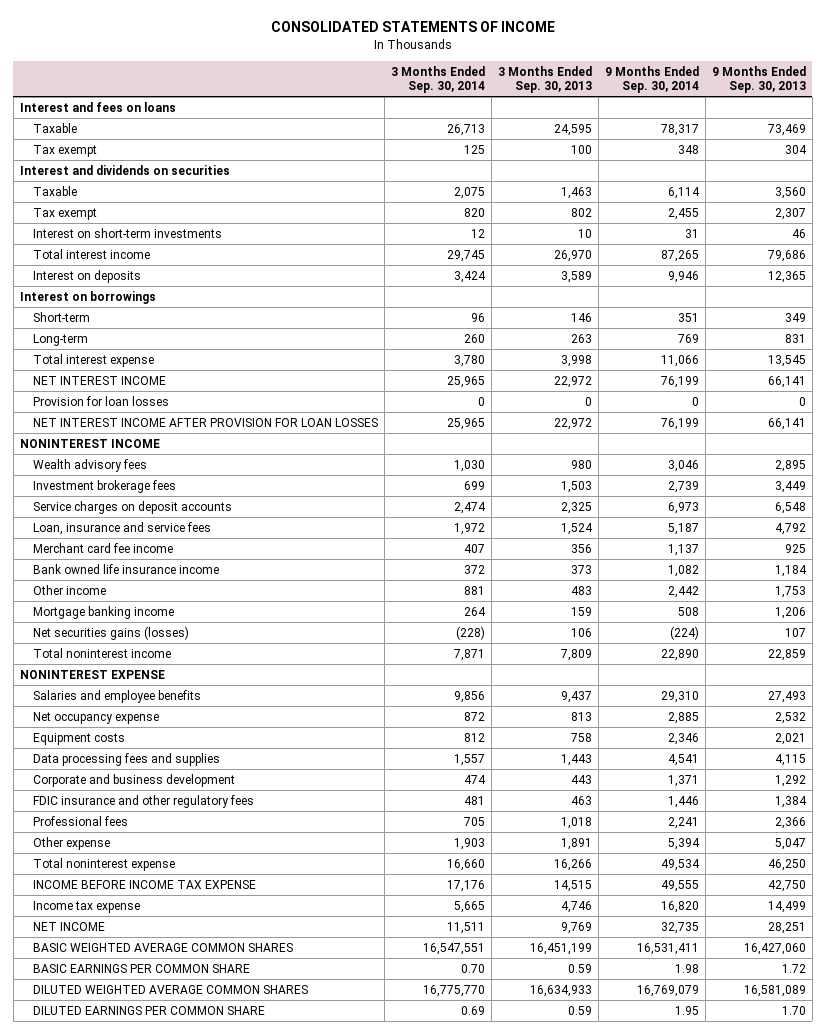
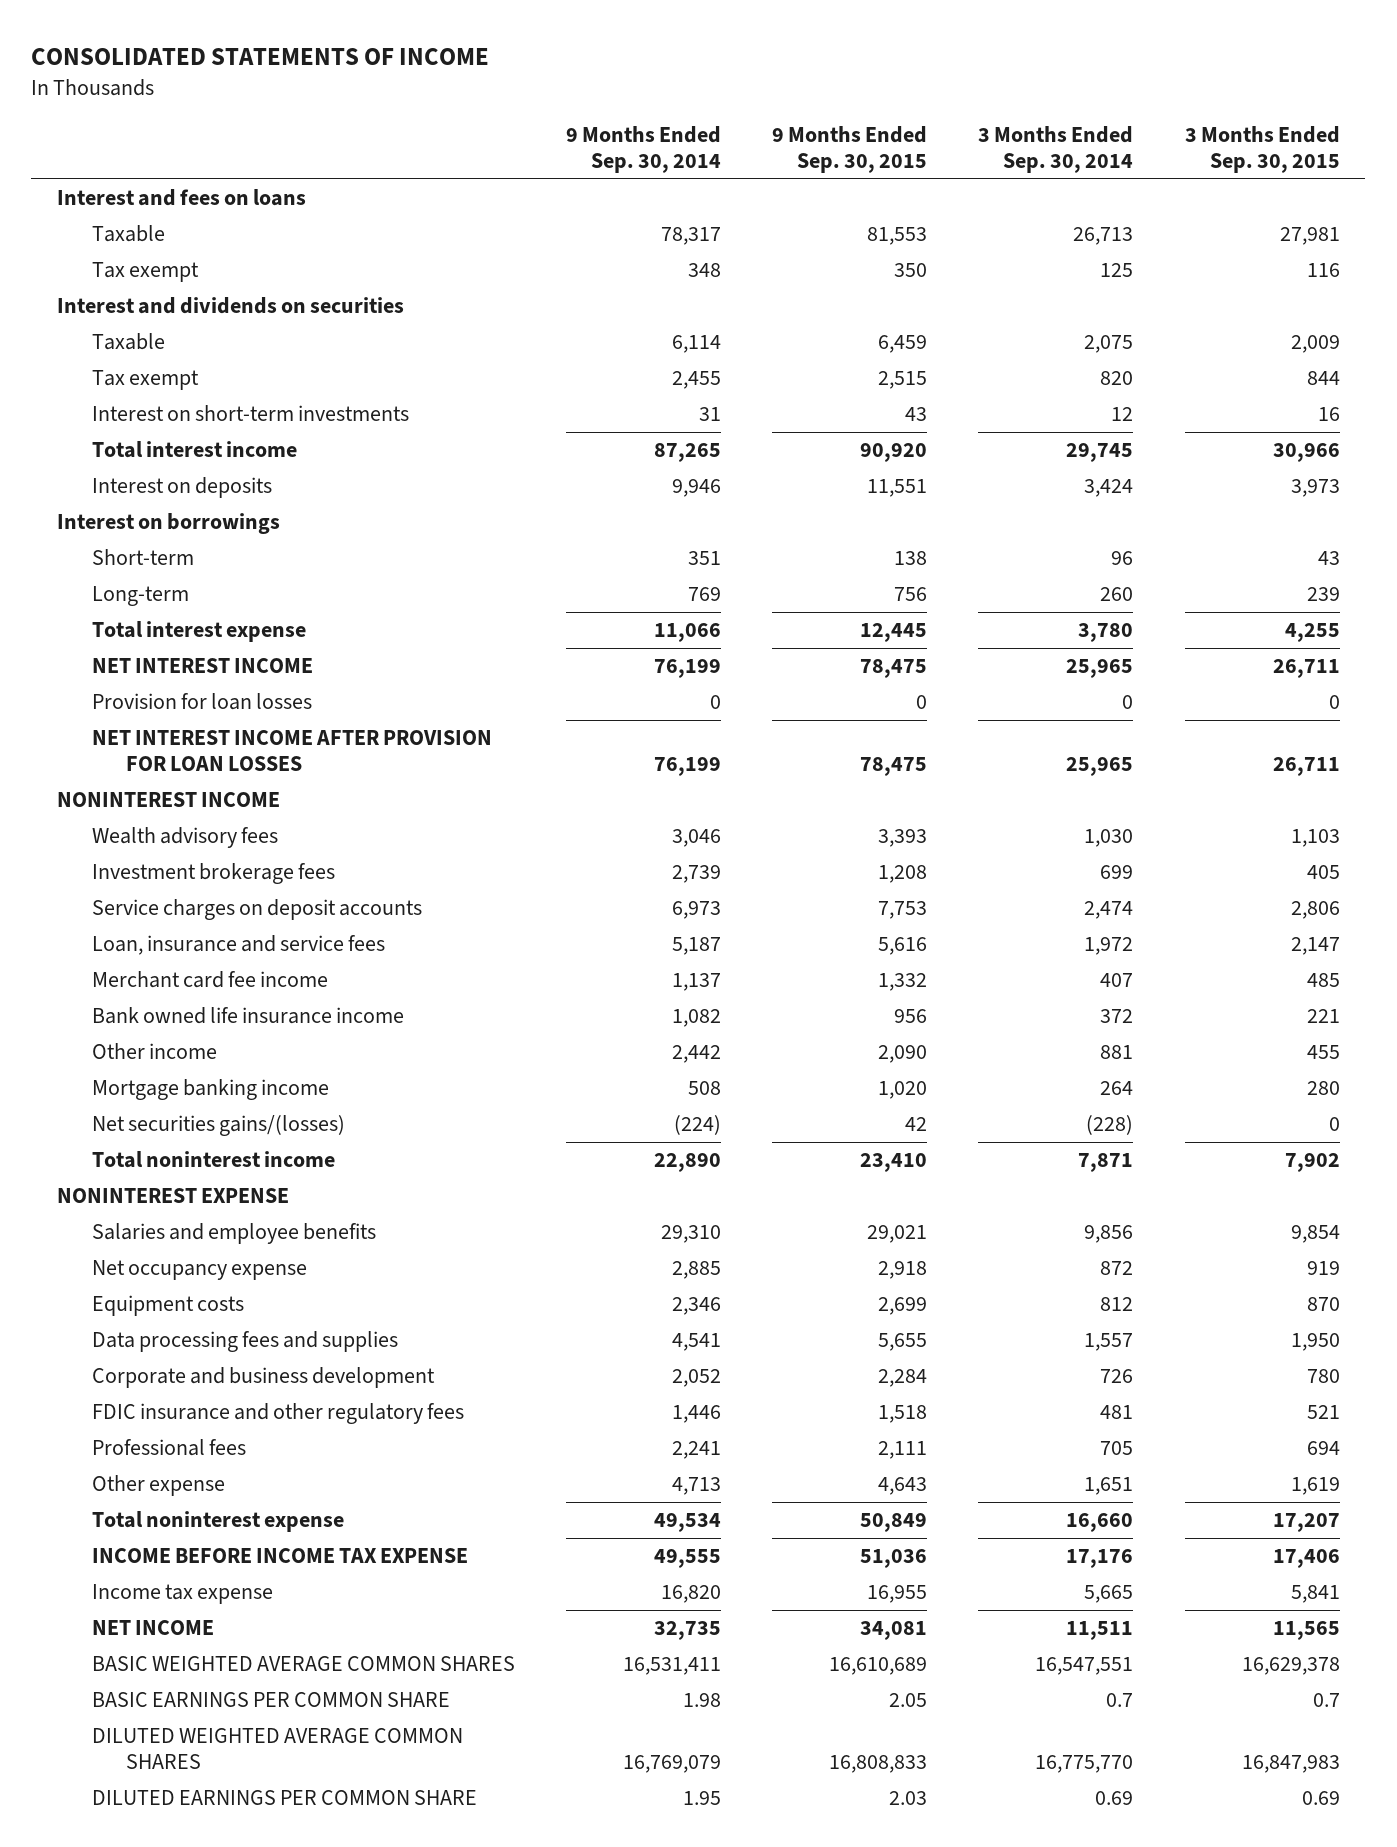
[497,65,592,94] 3 Months Ended Sep. 30, 2013 -> none
[711,65,806,94] 9 Months Ended Sep. 30, 2013 -> none
none -> [772,125,928,173] 9 Months Ended Sep. 30, 2015
none -> [1184,125,1340,173] 3 Months Ended Sep. 30, 2015
[33,625,190,640] Net securities gains (losses) -> [91,1115,345,1137] Net securities gains/(losses)
[464,774,487,784] 474 -> [1100,1369,1134,1384] 726
[667,774,699,787] 1,371 -> [671,1369,721,1388] 2,052
[454,837,486,850] 1,903 -> [1084,1477,1134,1496] 1,651
[667,837,700,850] 5,394 -> [671,1477,721,1496] 4,713
[461,963,486,973] 0.70 -> [1106,1693,1134,1708] 0.7

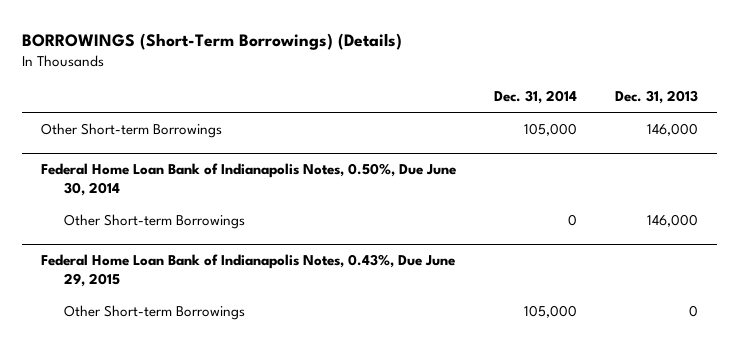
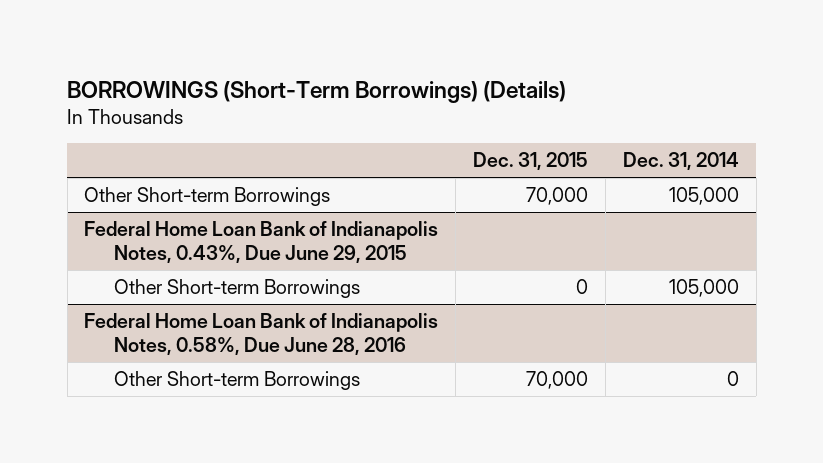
[614,90,698,105] Dec. 31, 2013 -> none
none -> [473,152,589,171] Dec. 31, 2015
[41,163,457,197] Federal Home Loan Bank of Indianapolis Notes, 0.50%, Due June 30, 2014 -> none
[63,213,245,229] Other Short-term Borrowings -> none
none -> [84,312,439,356] Federal Home Loan Bank of Indianapolis Notes, 0.58%, Due June 28, 2016
none -> [114,370,361,390] Other Short-term Borrowings

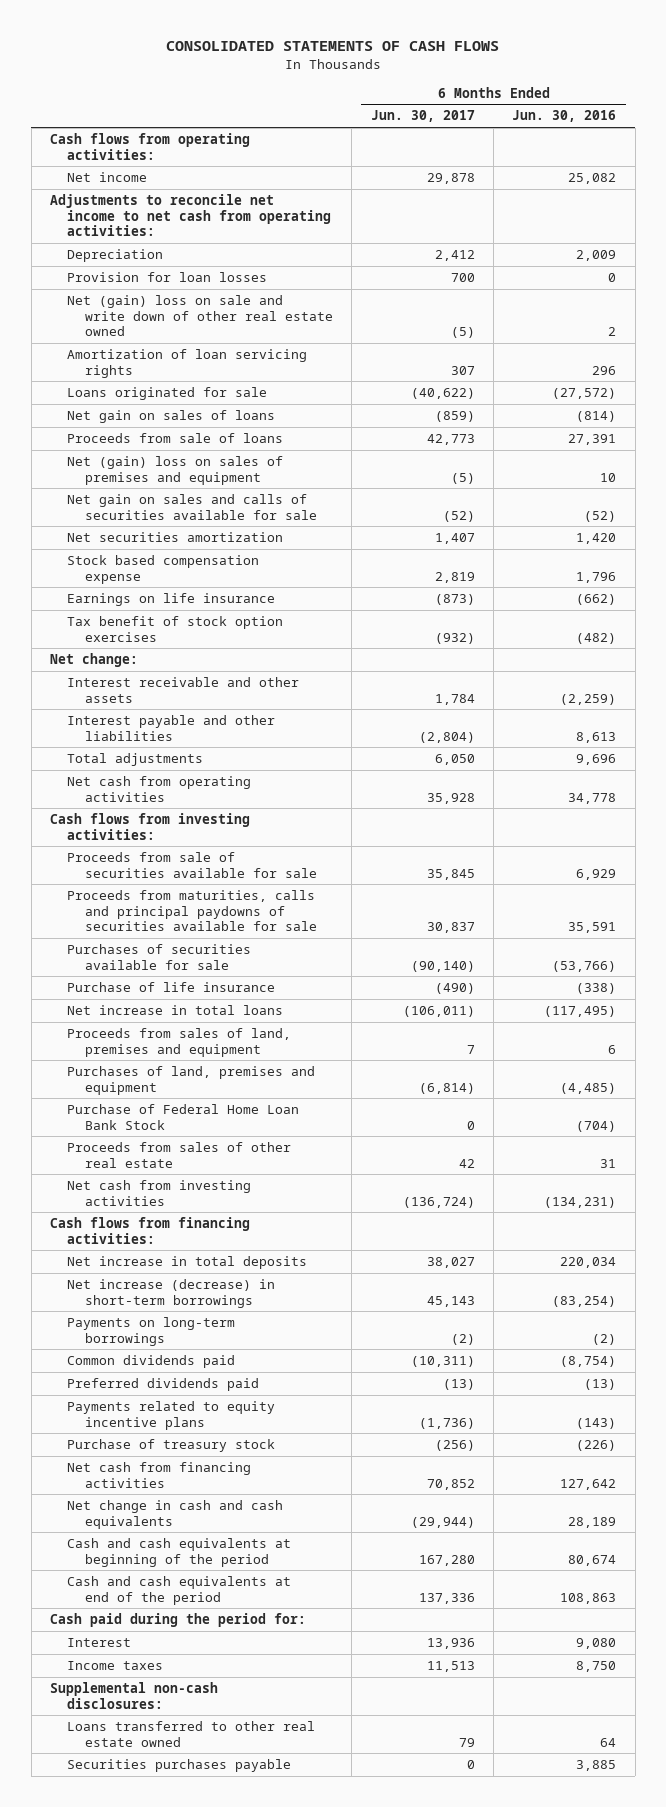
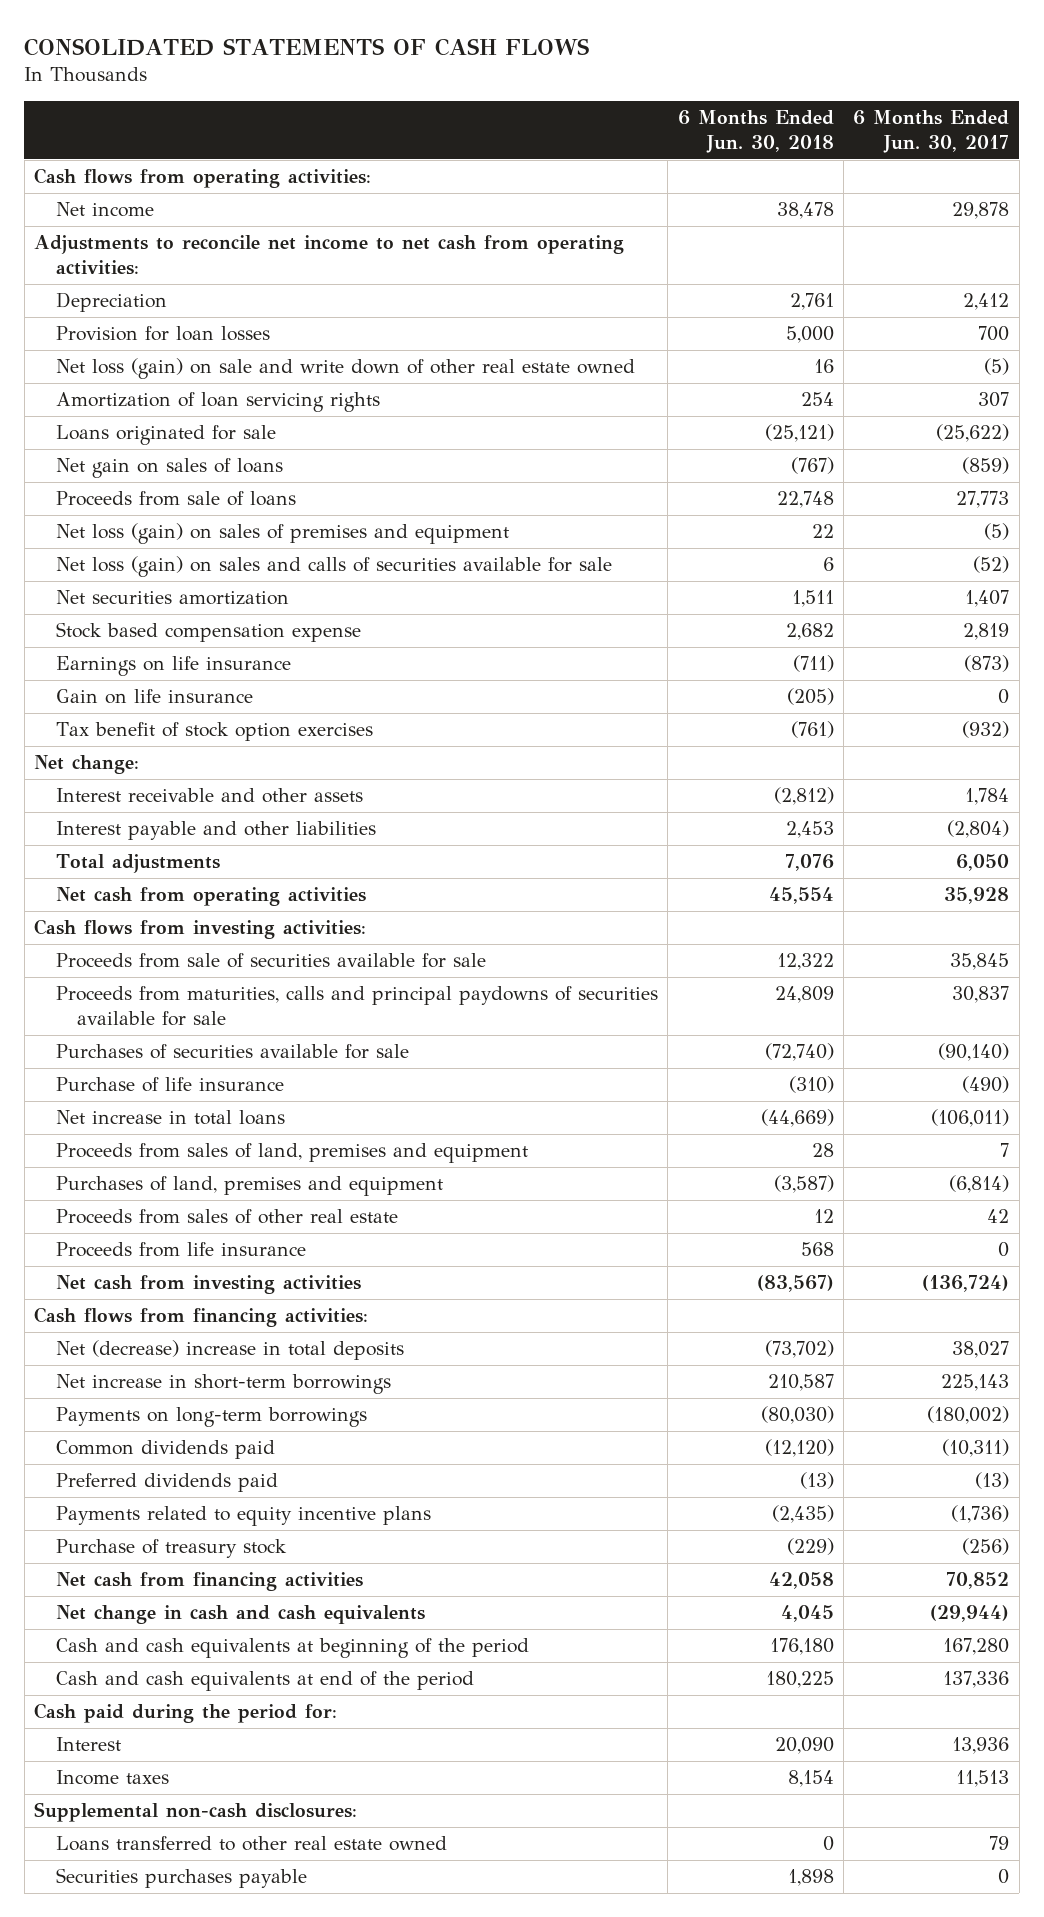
[512,110,617,123] Jun. 30, 2016 -> none
none -> [677,110,834,154] 6 Months Ended Jun. 30, 2018
[67,295,333,337] Net (gain) loss on sale and write down of other real estate owned -> [55,358,635,380] Net loss (gain) on sale and write down of other real estate owned
[410,388,475,400] (40,622) -> [936,424,1010,443] (25,622)
[426,434,475,446] 42,773 -> [956,491,1010,509] 27,773
[67,456,284,485] Net (gain) loss on sales of premises and equipment -> [55,523,509,545] Net loss (gain) on sales of premises and equipment
[67,494,317,520] Net gain on sales and calls of securities available for sale -> [55,556,612,578] Net loss (gain) on sales and calls of securities available for sale
none -> [55,689,253,705] Gain on life insurance
[67,1104,300,1130] Purchase of Federal Home Loan Bank Stock -> none
none -> [55,1242,306,1258] Proceeds from life insurance
[67,1256,308,1270] Net increase in total deposits -> [55,1340,404,1361] Net (decrease) increase in total deposits
[67,1279,276,1308] Net increase (decrease) in short-term borrowings -> [55,1374,391,1395] Net increase in short-term borrowings
[426,1295,475,1307] 45,143 -> [941,1374,1010,1392] 225,143
[450,1333,475,1345] (2) -> [927,1406,1010,1425] (180,002)

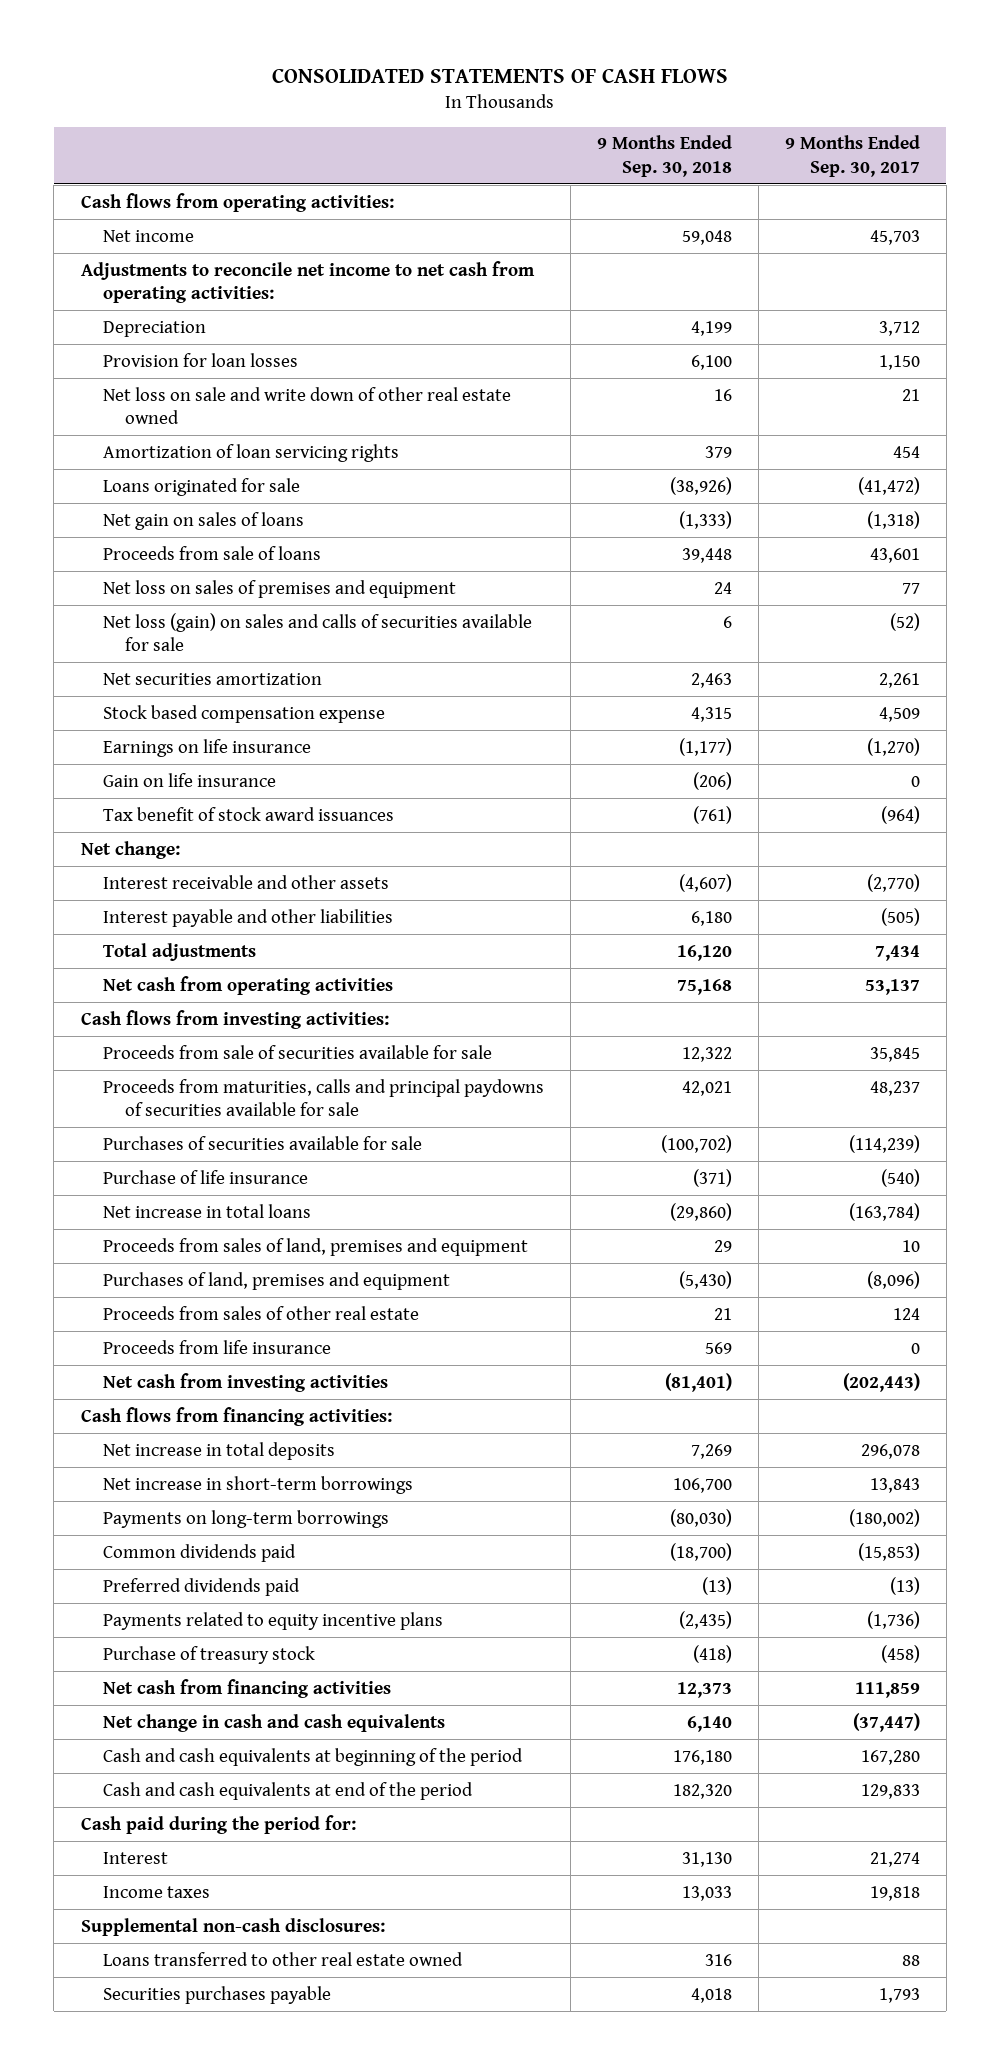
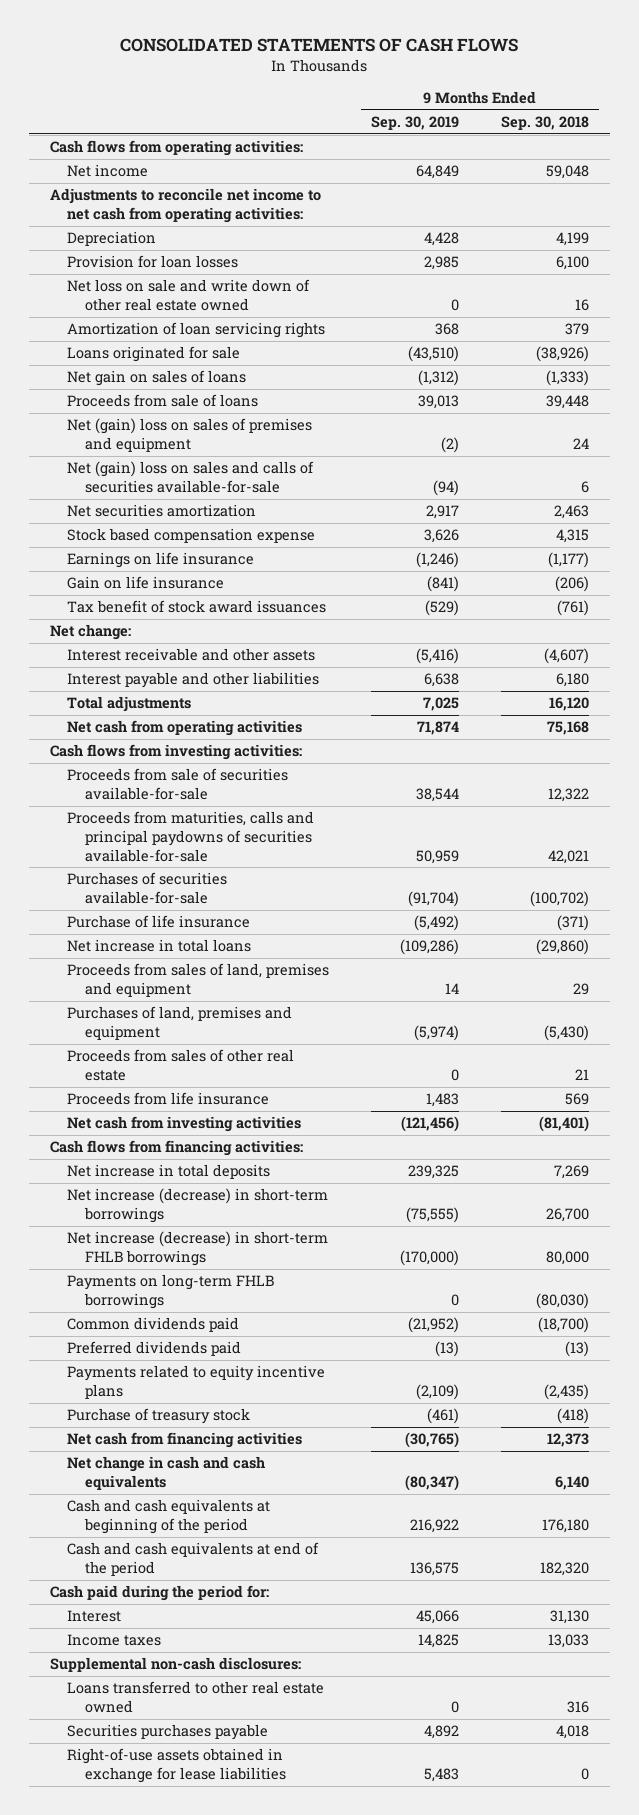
[784,135,920,177] 9 Months Ended Sep. 30, 2017 -> none
none -> [371,116,460,131] Sep. 30, 2019
[102,579,456,598] Net loss on sales of premises and equipment -> [67,418,313,452] Net (gain) loss on sales of premises and equipment
[102,612,532,652] Net loss (gain) on sales and calls of securities available for sale -> [67,461,315,493] Net (gain) loss on sales and calls of securities available-for-sale
[102,1044,492,1059] Proceeds from sale of securities available for sale -> [67,768,289,800] Proceeds from sale of securities available-for-sale
[102,1078,544,1117] Proceeds from maturities, calls and principal paydowns of securities available for sale -> [67,811,315,862] Proceeds from maturities, calls and principal paydowns of securities available-for-sale
[102,1135,422,1150] Purchases of securities available for sale -> [67,872,228,904] Purchases of securities available-for-sale
[102,1475,413,1494] Net increase in short-term borrowings -> [67,1188,329,1223] Net increase (decrease) in short-term borrowings
[672,1477,732,1493] 106,700 -> [546,1207,590,1222] 26,700
none -> [67,1231,329,1266] Net increase (decrease) in short-term FHLB borrowings
[102,1509,389,1528] Payments on long-term borrowings -> [67,1274,275,1309] Payments on long-term FHLB borrowings
none -> [67,1748,286,1783] Right-of-use assets obtained in exchange for lease liabilities

